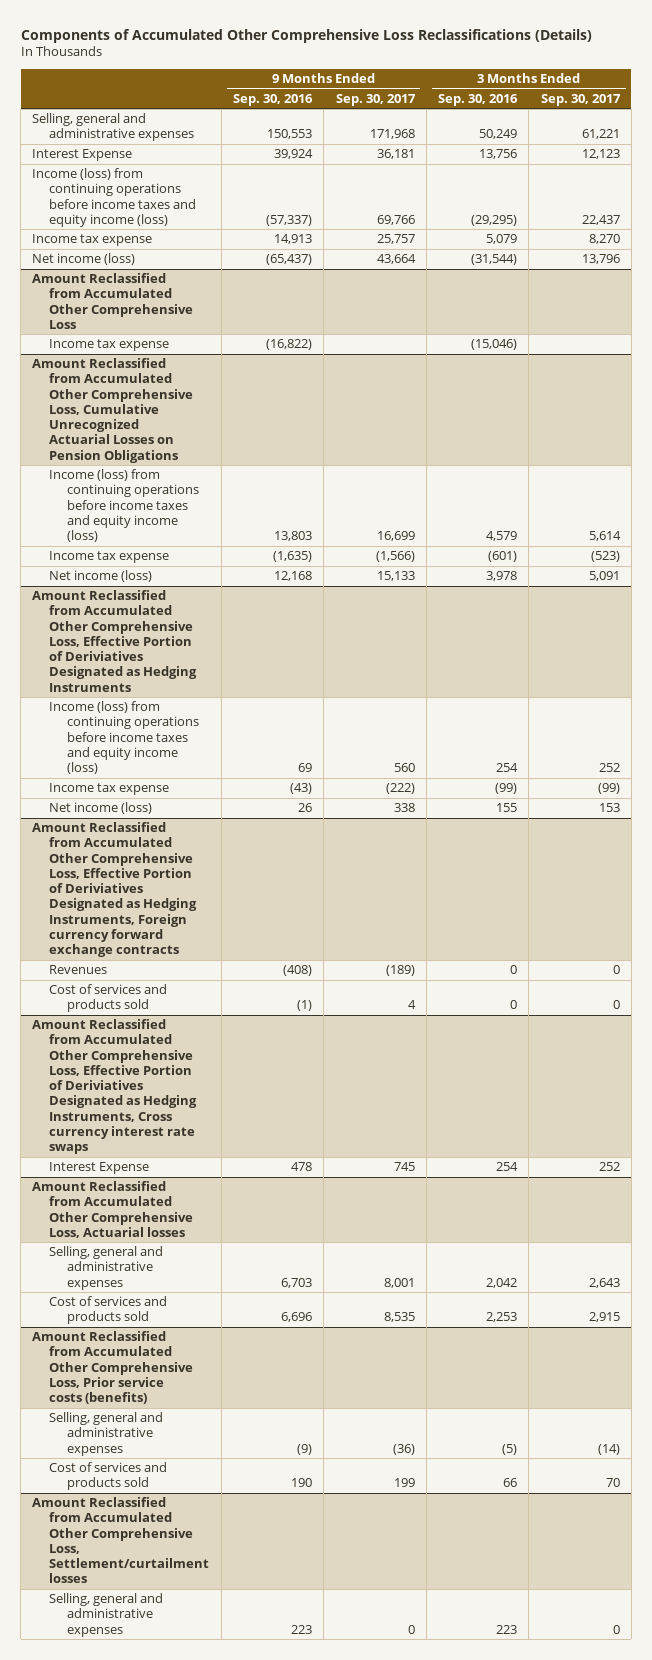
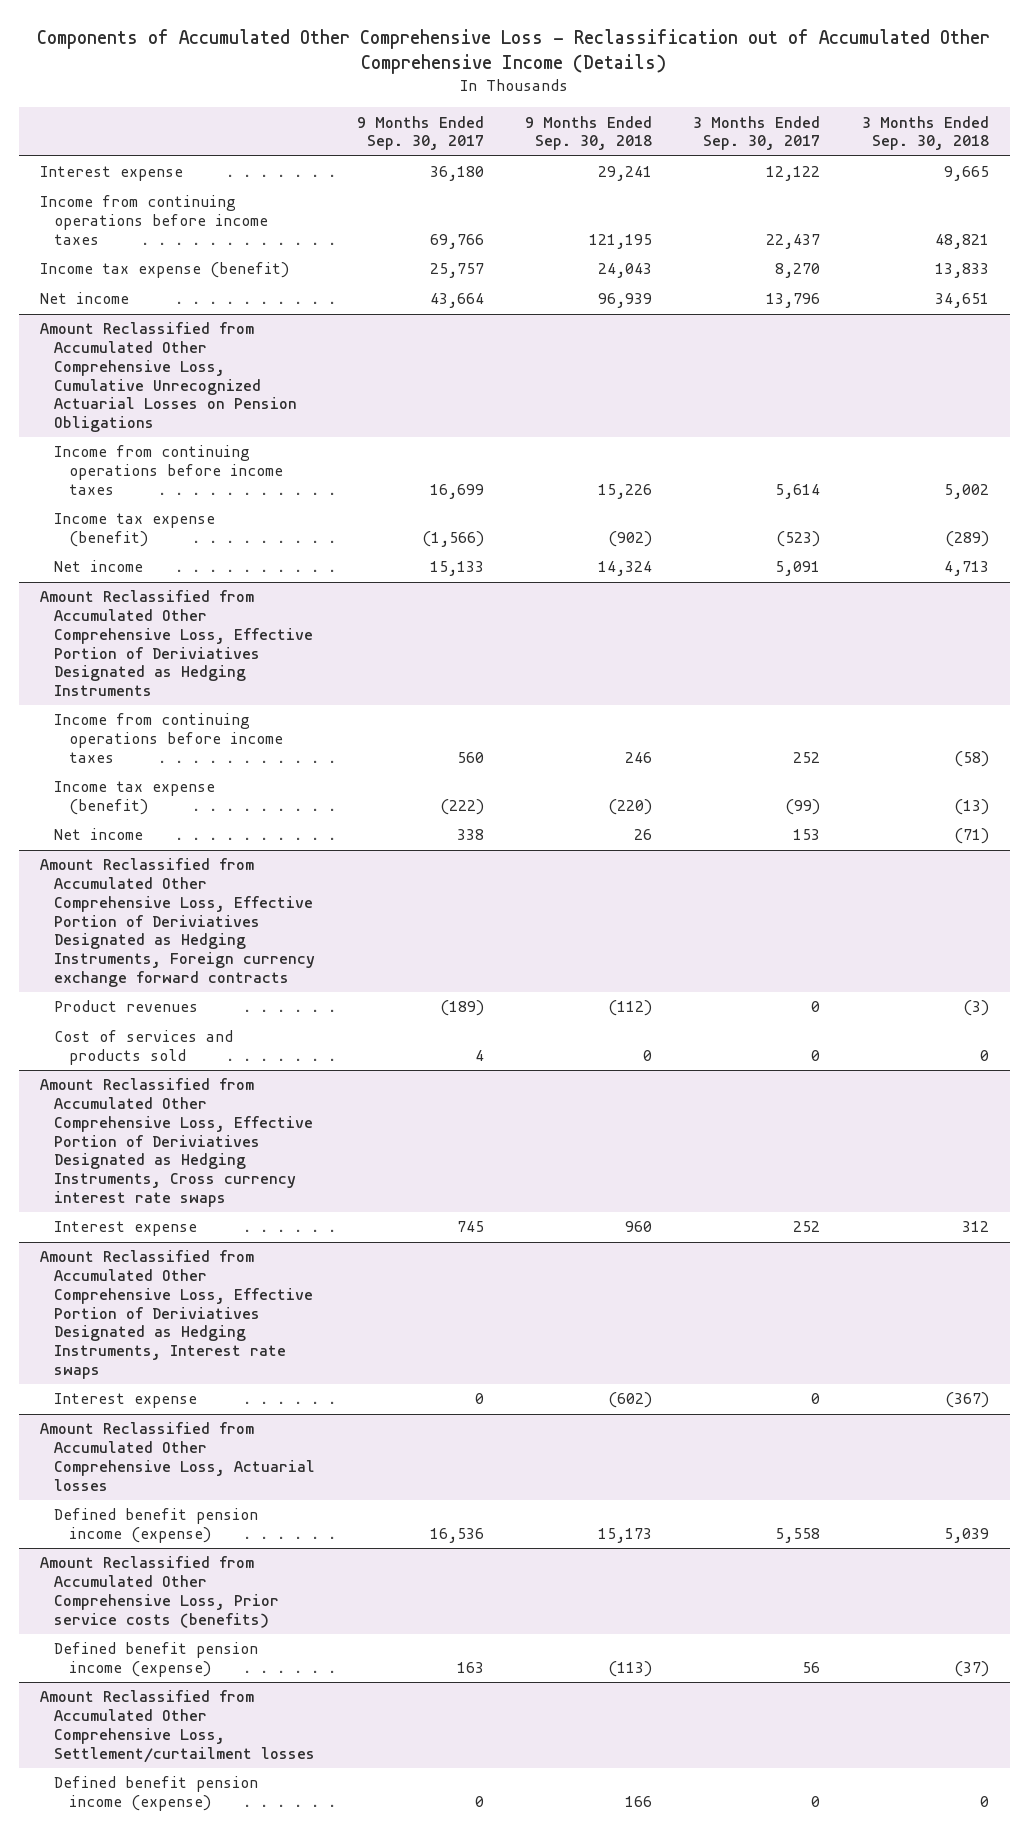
[20,28,592,43] Components of Accumulated Other Comprehensive Loss Reclassifications (Details) -> [37,29,991,75] Components of Accumulated Other Comprehensive Loss - Reclassification out of Accumulated Other Comprehensive Income (Details)
[233,93,314,106] Sep. 30, 2016 -> none
[438,93,519,106] Sep. 30, 2016 -> none
none -> [525,115,653,151] 9 Months Ended Sep. 30, 2018
none -> [861,115,989,151] 3 Months Ended Sep. 30, 2018
[32,113,195,142] Selling, general and administrative expenses -> none
[32,273,194,329] Amount Reclassified from Accumulated Other Comprehensive Loss -> none
[49,339,170,352] Income tax expense -> none
[32,149,133,162] Interest Expense -> [39,166,183,182] Interest expense
[376,149,415,160] 36,181 -> [429,166,484,182] 36,180
[581,149,620,160] 12,123 -> [766,166,821,182] 12,122
[32,168,197,227] Income (loss) from continuing operations before income taxes and equity income (loss) -> [39,195,269,245] Income from continuing operations before income taxes
[32,234,153,247] Income tax expense -> [39,262,289,279] Income tax expense (benefit)
[32,253,136,266] Net income (loss) -> [39,292,129,305] Net income
[49,469,199,543] Income (loss) from continuing operations before income taxes and equity income (loss) -> [54,445,283,495] Income from continuing operations before income taxes
[49,551,170,564] Income tax expense -> [54,513,216,548] Income tax expense (benefit)
[49,570,153,583] Net income (loss) -> [54,560,144,573] Net income
[49,701,199,775] Income (loss) from continuing operations before income taxes and equity income (loss) -> [54,713,283,763] Income from continuing operations before income taxes
[49,783,170,796] Income tax expense -> [54,781,216,816] Income tax expense (benefit)
[49,802,153,815] Net income (loss) -> [54,828,144,841] Net income
[32,822,198,958] Amount Reclassified from Accumulated Other Comprehensive Loss, Effective Portion of Deriviatives Designated as Hedging Instruments, Foreign currency forward exchange contracts -> [39,858,316,987] Amount Reclassified from Accumulated Other Comprehensive Loss, Effective Portion of Deriviatives Designated as Hedging Instruments, Foreign currency exchange forward contracts
[49,965,108,975] Revenues -> [54,1000,199,1013] Product revenues
[49,1162,150,1175] Interest Expense -> [54,1221,198,1237] Interest expense
none -> [39,1250,314,1379] Amount Reclassified from Accumulated Other Comprehensive Loss, Effective Portion of Deriviatives Designated as Hedging Instruments, Interest rate swaps
none -> [54,1393,198,1409] Interest expense
[49,1246,164,1290] Selling, general and administrative expenses -> none
[49,1296,168,1325] Cost of services and products sold -> none
none -> [54,1508,259,1544] Defined benefit pension income (expense)
[49,1412,164,1456] Selling, general and administrative expenses -> none
[49,1462,168,1491] Cost of services and products sold -> none
none -> [54,1642,259,1678] Defined benefit pension income (expense)
[49,1593,164,1637] Selling, general and administrative expenses -> none
none -> [54,1776,259,1812] Defined benefit pension income (expense)

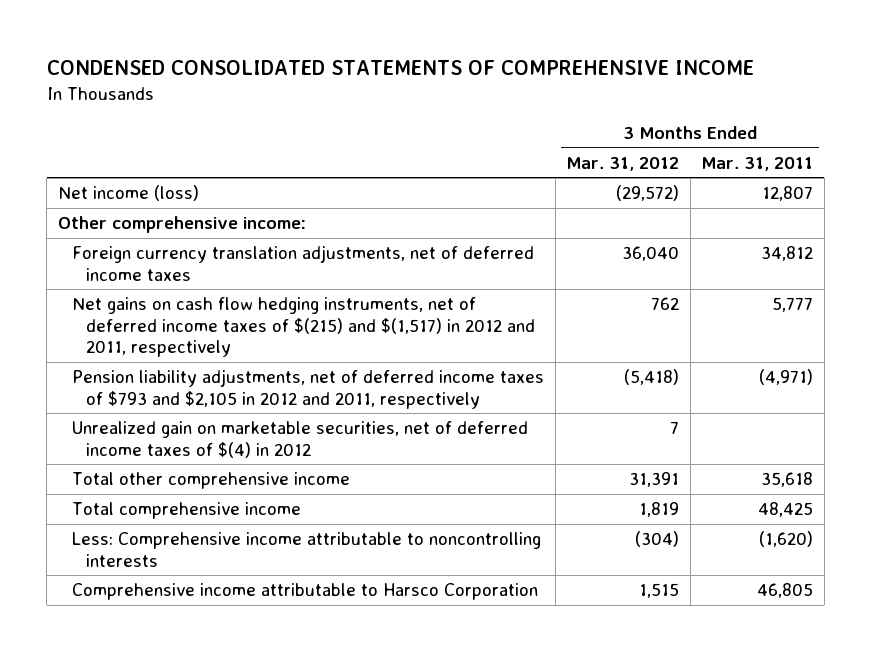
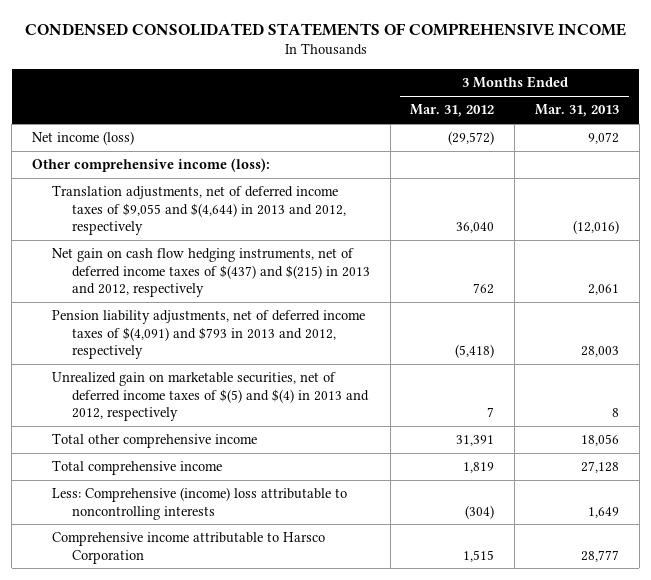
[701,156,814,171] Mar. 31, 2011 -> none
none -> [535,104,620,118] Mar. 31, 2013
[58,215,307,233] Other comprehensive income: -> [32,158,271,173] Other comprehensive income (loss):
[71,244,534,281] Foreign currency translation adjustments, net of deferred income taxes -> [52,185,346,236] Translation adjustments, net of deferred income taxes of $9,055 and $(4,644) in 2013 and 2012, respectively
[71,296,535,358] Net gains on cash flow hedging instruments, net of deferred income taxes of $(215) and $(1,517) in 2012 and 2011, respectively -> [52,248,370,298] Net gain on cash flow hedging instruments, net of deferred income taxes of $(437) and $(215) in 2013 and 2012, respectively
[71,368,544,409] Pension liability adjustments, net of deferred income taxes of $793 and $2,105 in 2012 and 2011, respectively -> [52,310,366,360] Pension liability adjustments, net of deferred income taxes of $(4,091) and $793 in 2013 and 2012, respectively
[71,420,528,458] Unrealized gain on marketable securities, net of deferred income taxes of $(4) in 2012 -> [52,372,369,422] Unrealized gain on marketable securities, net of deferred income taxes of $(5) and $(4) in 2013 and 2012, respectively
[71,531,541,567] Less: Comprehensive income attributable to noncontrolling interests -> [52,487,348,520] Less: Comprehensive (income) loss attributable to noncontrolling interests

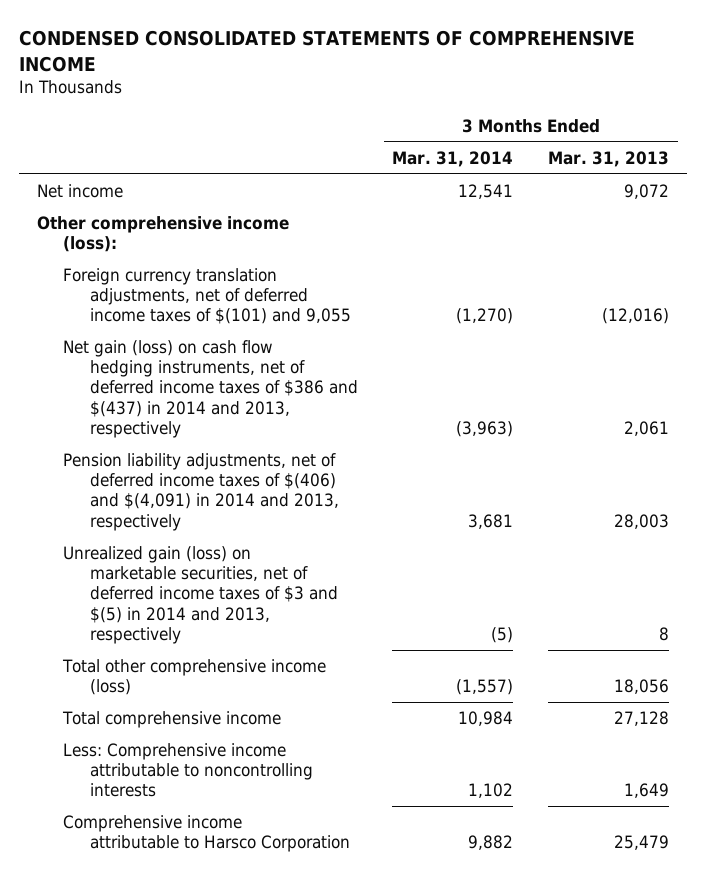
[410,104,495,118] Mar. 31, 2012 -> none
none -> [392,150,514,167] Mar. 31, 2014
[32,131,135,146] Net income (loss) -> [36,184,123,199] Net income
[52,185,346,236] Translation adjustments, net of deferred income taxes of $9,055 and $(4,644) in 2013 and 2012, respectively -> [63,268,351,325] Foreign currency translation adjustments, net of deferred income taxes of $(101) and 9,055
[52,248,370,298] Net gain on cash flow hedging instruments, net of deferred income taxes of $(437) and $(215) in 2013 and 2012, respectively -> [63,340,358,438] Net gain (loss) on cash flow hedging instruments, net of deferred income taxes of $386 and $(437) in 2014 and 2013, respectively
[52,310,366,360] Pension liability adjustments, net of deferred income taxes of $(4,091) and $793 in 2013 and 2012, respectively -> [63,453,339,531] Pension liability adjustments, net of deferred income taxes of $(406) and $(4,091) in 2014 and 2013, respectively
[52,372,369,422] Unrealized gain on marketable securities, net of deferred income taxes of $(5) and $(4) in 2013 and 2012, respectively -> [63,546,338,644] Unrealized gain (loss) on marketable securities, net of deferred income taxes of $3 and $(5) in 2014 and 2013, respectively
[52,433,258,449] Total other comprehensive income -> [62,659,327,696] Total other comprehensive income (loss)
[52,487,348,520] Less: Comprehensive (income) loss attributable to noncontrolling interests -> [63,743,313,798] Less: Comprehensive income attributable to noncontrolling interests
[581,549,620,562] 28,777 -> [614,835,670,851] 25,479

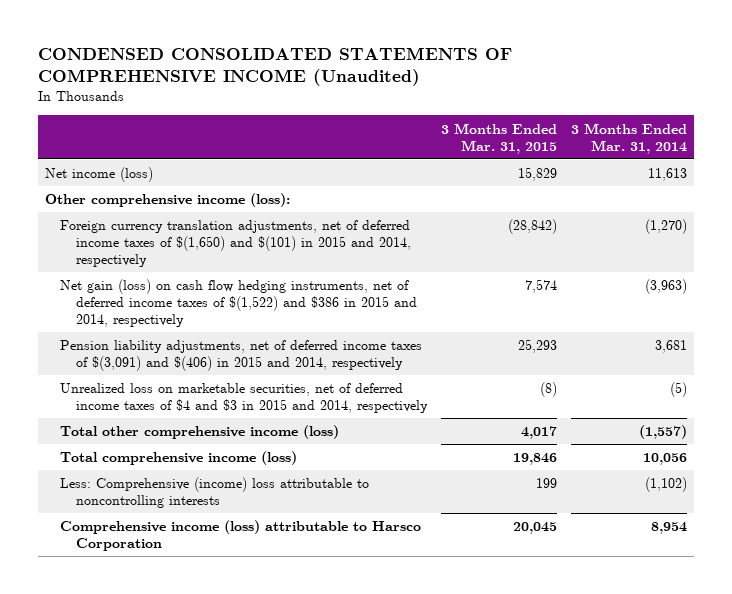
[19,30,636,72] CONDENSED CONSOLIDATED STATEMENTS OF COMPREHENSIVE INCOME -> [38,47,513,87] CONDENSED CONSOLIDATED STATEMENTS OF COMPREHENSIVE INCOME (Unaudited)
[548,150,670,167] Mar. 31, 2013 -> none
none -> [440,122,557,154] 3 Months Ended Mar. 31, 2015
[36,184,123,199] Net income -> [45,167,154,183] Net income (loss)
[458,184,514,200] 12,541 -> [647,168,687,182] 11,613
[63,268,351,325] Foreign currency translation adjustments, net of deferred income taxes of $(101) and 9,055 -> [60,220,411,268] Foreign currency translation adjustments, net of deferred income taxes of $(1,650) and $(101) in 2015 and 2014, respectively
[63,340,358,438] Net gain (loss) on cash flow hedging instruments, net of deferred income taxes of $386 and $(437) in 2014 and 2013, respectively -> [60,279,417,328] Net gain (loss) on cash flow hedging instruments, net of deferred income taxes of $(1,522) and $386 in 2015 and 2014, respectively
[63,453,339,531] Pension liability adjustments, net of deferred income taxes of $(406) and $(4,091) in 2014 and 2013, respectively -> [60,340,423,372] Pension liability adjustments, net of deferred income taxes of $(3,091) and $(406) in 2015 and 2014, respectively
[63,546,338,644] Unrealized gain (loss) on marketable securities, net of deferred income taxes of $3 and $(5) in 2014 and 2013, respectively -> [60,383,428,414] Unrealized loss on marketable securities, net of deferred income taxes of $4 and $3 in 2015 and 2014, respectively
[62,711,282,729] Total comprehensive income -> [60,451,298,466] Total comprehensive income (loss)
[458,711,514,727] 10,984 -> [642,453,687,466] 10,056
[63,743,313,798] Less: Comprehensive income attributable to noncontrolling interests -> [60,477,370,509] Less: Comprehensive (income) loss attributable to noncontrolling interests
[468,783,514,799] 1,102 -> [644,477,687,493] (1,102)
[63,815,350,853] Comprehensive income attributable to Harsco Corporation -> [60,520,422,552] Comprehensive income (loss) attributable to Harsco Corporation
[468,835,514,851] 9,882 -> [650,522,687,535] 8,954

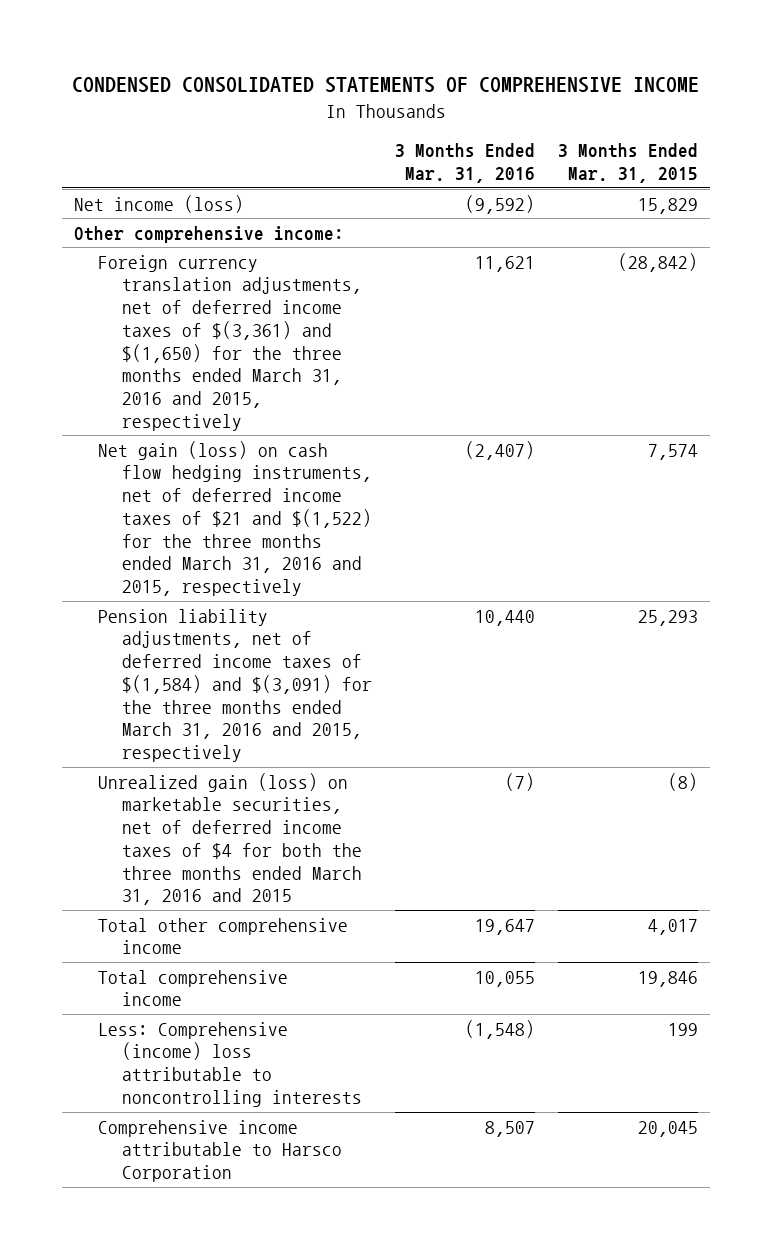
[38,47,513,87] CONDENSED CONSOLIDATED STATEMENTS OF COMPREHENSIVE INCOME (Unaudited) -> [72,77,700,94] CONDENSED CONSOLIDATED STATEMENTS OF COMPREHENSIVE INCOME
[570,122,687,154] 3 Months Ended Mar. 31, 2014 -> none
none -> [395,143,536,183] 3 Months Ended Mar. 31, 2016
[45,193,291,208] Other comprehensive income (loss): -> [73,225,344,243] Other comprehensive income:
[60,220,411,268] Foreign currency translation adjustments, net of deferred income taxes of $(1,650) and $(101) in 2015 and 2014, respectively -> [97,254,362,431] Foreign currency translation adjustments, net of deferred income taxes of $(3,361) and $(1,650) for the three months ended March 31, 2016 and 2015, respectively
[60,279,417,328] Net gain (loss) on cash flow hedging instruments, net of deferred income taxes of $(1,522) and $386 in 2015 and 2014, respectively -> [97,440,372,596] Net gain (loss) on cash flow hedging instruments, net of deferred income taxes of $21 and $(1,522) for the three months ended March 31, 2016 and 2015, respectively
[60,340,423,372] Pension liability adjustments, net of deferred income taxes of $(3,091) and $(406) in 2015 and 2014, respectively -> [97,608,372,762] Pension liability adjustments, net of deferred income taxes of $(1,584) and $(3,091) for the three months ended March 31, 2016 and 2015, respectively
[60,383,428,414] Unrealized loss on marketable securities, net of deferred income taxes of $4 and $3 in 2015 and 2014, respectively -> [97,772,362,906] Unrealized gain (loss) on marketable securities, net of deferred income taxes of $4 for both the three months ended March 31, 2016 and 2015
[60,425,340,440] Total other comprehensive income (loss) -> [97,917,348,955] Total other comprehensive income
[60,451,298,466] Total comprehensive income (loss) -> [97,969,288,1007] Total comprehensive income
[60,520,422,552] Comprehensive income (loss) attributable to Harsco Corporation -> [97,1119,342,1183] Comprehensive income attributable to Harsco Corporation

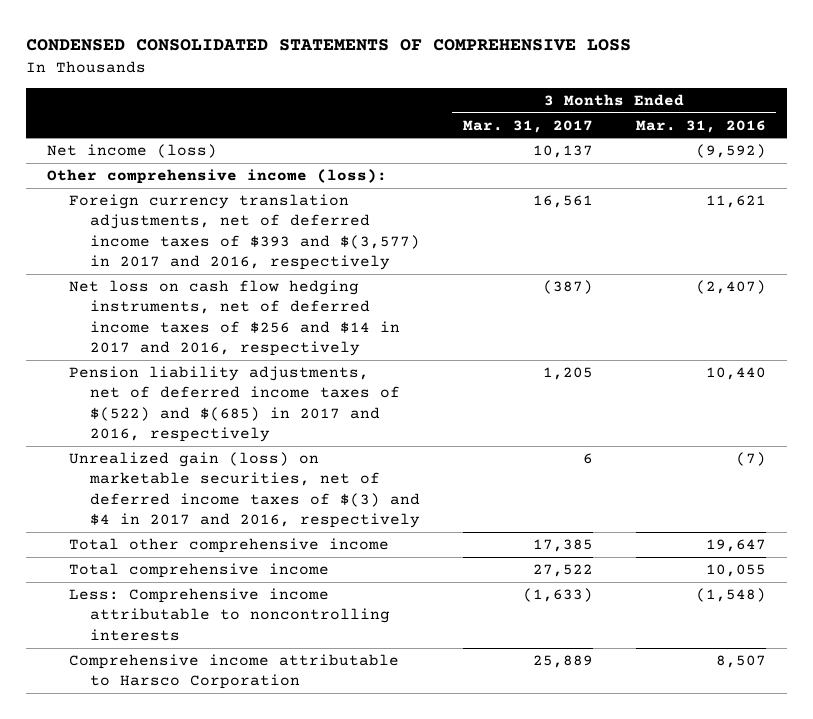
[72,77,700,94] CONDENSED CONSOLIDATED STATEMENTS OF COMPREHENSIVE INCOME -> [25,39,631,52] CONDENSED CONSOLIDATED STATEMENTS OF COMPREHENSIVE LOSS
[558,143,699,183] 3 Months Ended Mar. 31, 2015 -> none
none -> [462,119,593,133] Mar. 31, 2017
[73,225,344,243] Other comprehensive income: -> [47,168,388,184] Other comprehensive income (loss):
[97,254,362,431] Foreign currency translation adjustments, net of deferred income taxes of $(3,361) and $(1,650) for the three months ended March 31, 2016 and 2015, respectively -> [68,193,421,271] Foreign currency translation adjustments, net of deferred income taxes of $393 and $(3,577) in 2017 and 2016, respectively
[97,440,372,596] Net gain (loss) on cash flow hedging instruments, net of deferred income taxes of $21 and $(1,522) for the three months ended March 31, 2016 and 2015, respectively -> [68,279,401,357] Net loss on cash flow hedging instruments, net of deferred income taxes of $256 and $14 in 2017 and 2016, respectively
[97,608,372,762] Pension liability adjustments, net of deferred income taxes of $(1,584) and $(3,091) for the three months ended March 31, 2016 and 2015, respectively -> [68,365,401,443] Pension liability adjustments, net of deferred income taxes of $(522) and $(685) in 2017 and 2016, respectively
[97,772,362,906] Unrealized gain (loss) on marketable securities, net of deferred income taxes of $4 for both the three months ended March 31, 2016 and 2015 -> [68,451,421,529] Unrealized gain (loss) on marketable securities, net of deferred income taxes of $(3) and $4 in 2017 and 2016, respectively
[97,1021,362,1107] Less: Comprehensive (income) loss attributable to noncontrolling interests -> [68,587,391,641] Less: Comprehensive income attributable to noncontrolling interests

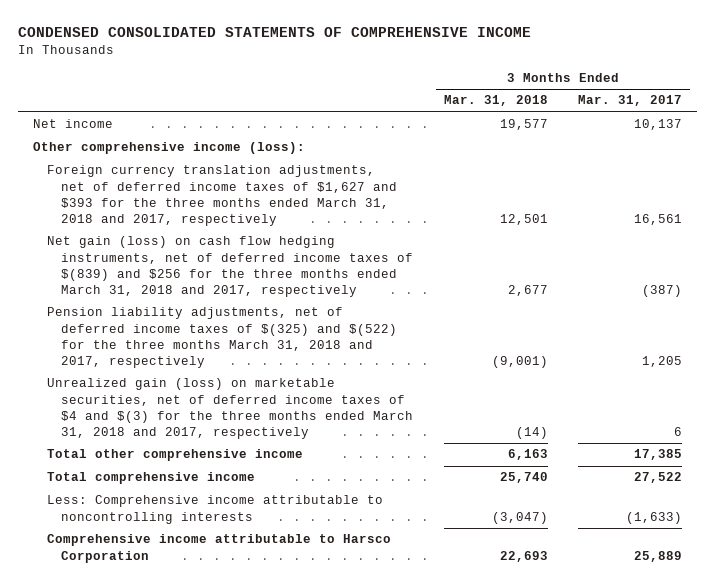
[25,39,631,52] CONDENSED CONSOLIDATED STATEMENTS OF COMPREHENSIVE LOSS -> [17,27,531,38] CONDENSED CONSOLIDATED STATEMENTS OF COMPREHENSIVE INCOME
[635,119,766,133] Mar. 31, 2016 -> none
none -> [443,95,548,107] Mar. 31, 2018
[47,143,218,158] Net income (loss) -> [33,119,114,129] Net income
[68,193,421,271] Foreign currency translation adjustments, net of deferred income taxes of $393 and $(3,577) in 2017 and 2016, respectively -> [47,165,398,226] Foreign currency translation adjustments, net of deferred income taxes of $1,627 and $393 for the three months ended March 31, 2018 and 2017, respectively
[68,279,401,357] Net loss on cash flow hedging instruments, net of deferred income taxes of $256 and $14 in 2017 and 2016, respectively -> [47,236,414,297] Net gain (loss) on cash flow hedging instruments, net of deferred income taxes of $(839) and $256 for the three months ended March 31, 2018 and 2017, respectively
[68,365,401,443] Pension liability adjustments, net of deferred income taxes of $(522) and $(685) in 2017 and 2016, respectively -> [47,307,398,368] Pension liability adjustments, net of deferred income taxes of $(325) and $(522) for the three months March 31, 2018 and 2017, respectively
[68,451,421,529] Unrealized gain (loss) on marketable securities, net of deferred income taxes of $(3) and $4 in 2017 and 2016, respectively -> [47,378,414,439] Unrealized gain (loss) on marketable securities, net of deferred income taxes of $4 and $(3) for the three months ended March 31, 2018 and 2017, respectively

